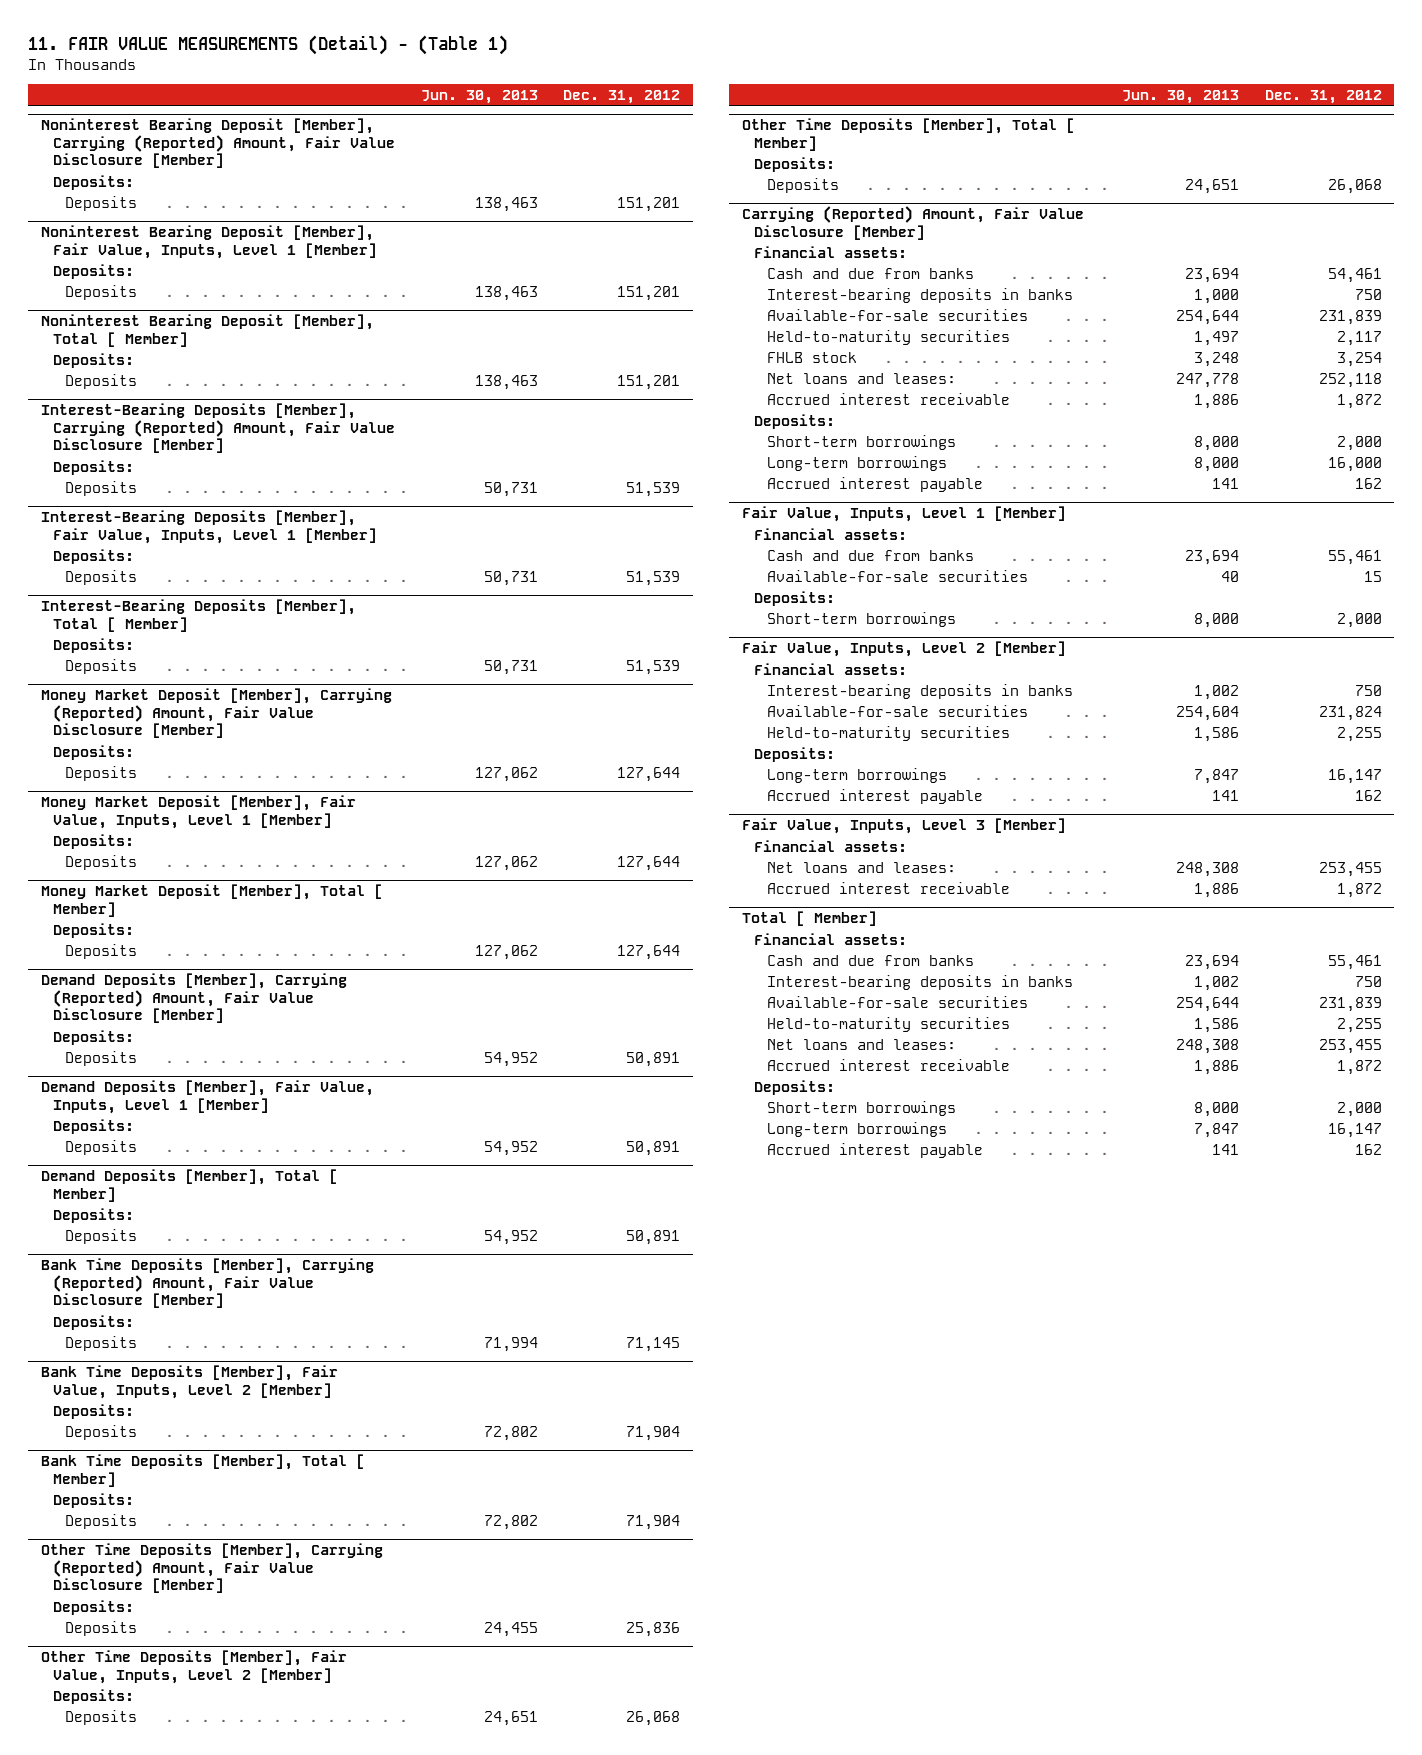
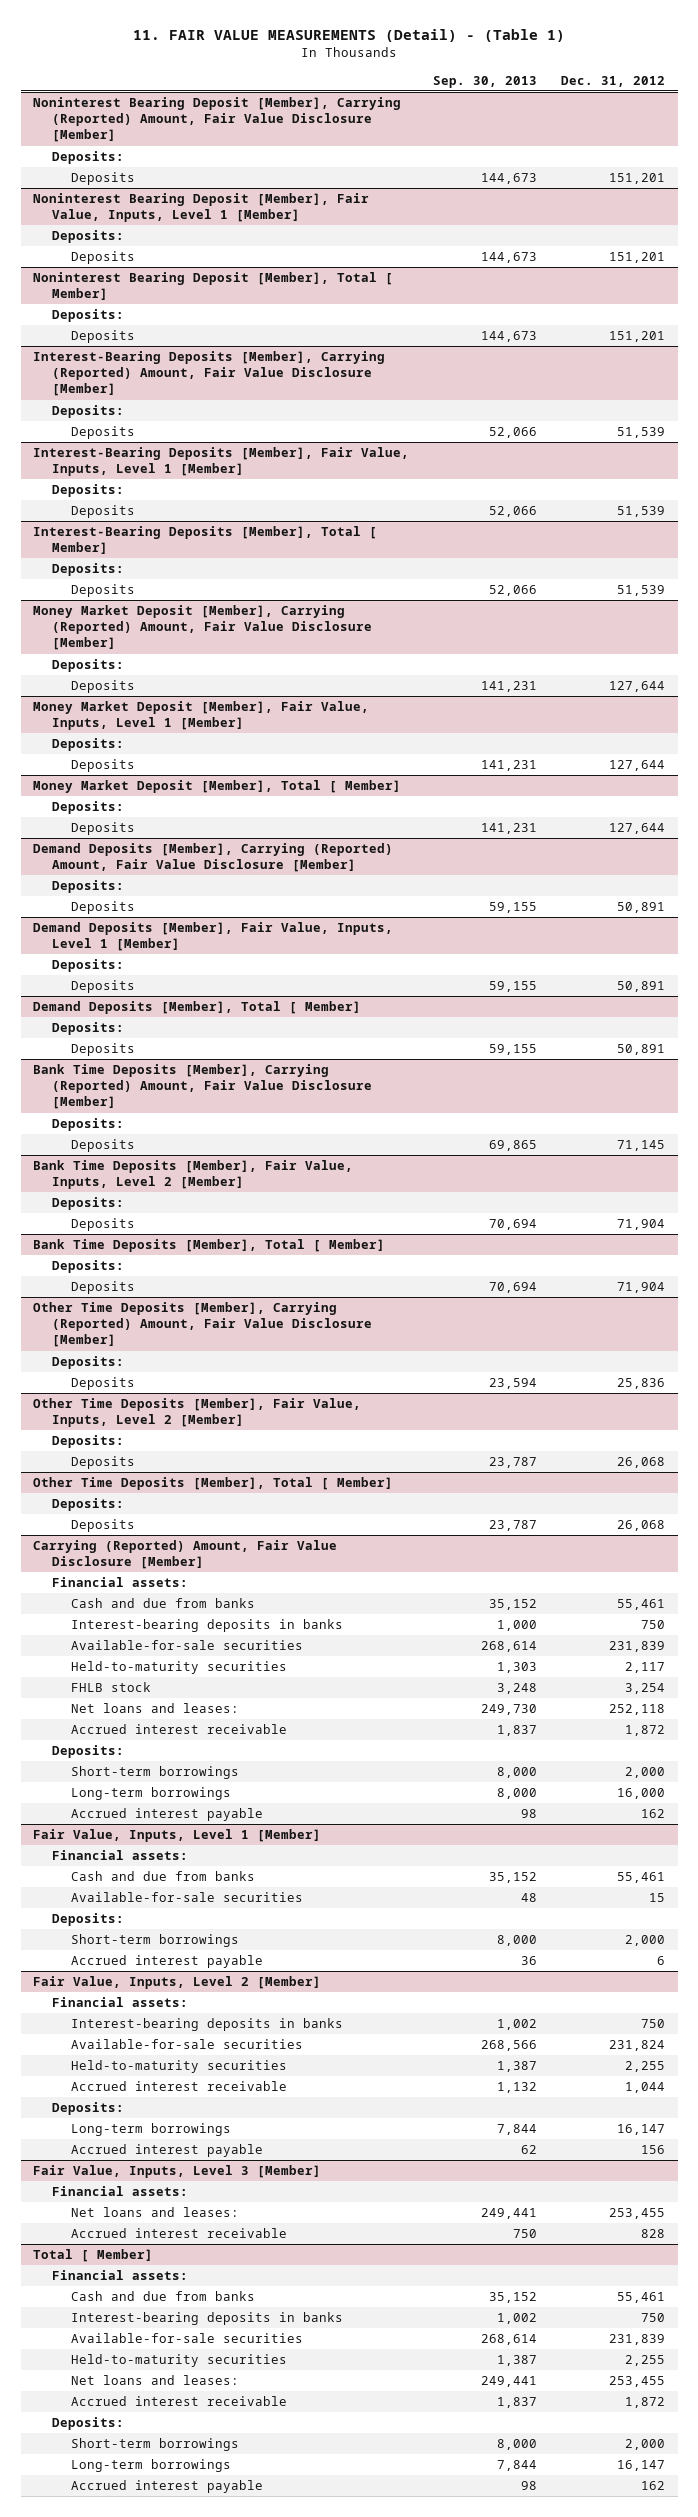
[420,89,538,104] Jun. 30, 2013 -> none
none -> [433,75,538,88] Sep. 30, 2013
[1327,267,1382,283] 54,461 -> [617,1599,666,1611] 55,461
none -> [70,1955,263,1969] Accrued interest payable
none -> [70,2081,287,2092] Accrued interest receivable
[1354,789,1382,801] 162 -> [641,2145,666,2155] 156
[1336,882,1382,898] 1,872 -> [641,2229,666,2239] 828

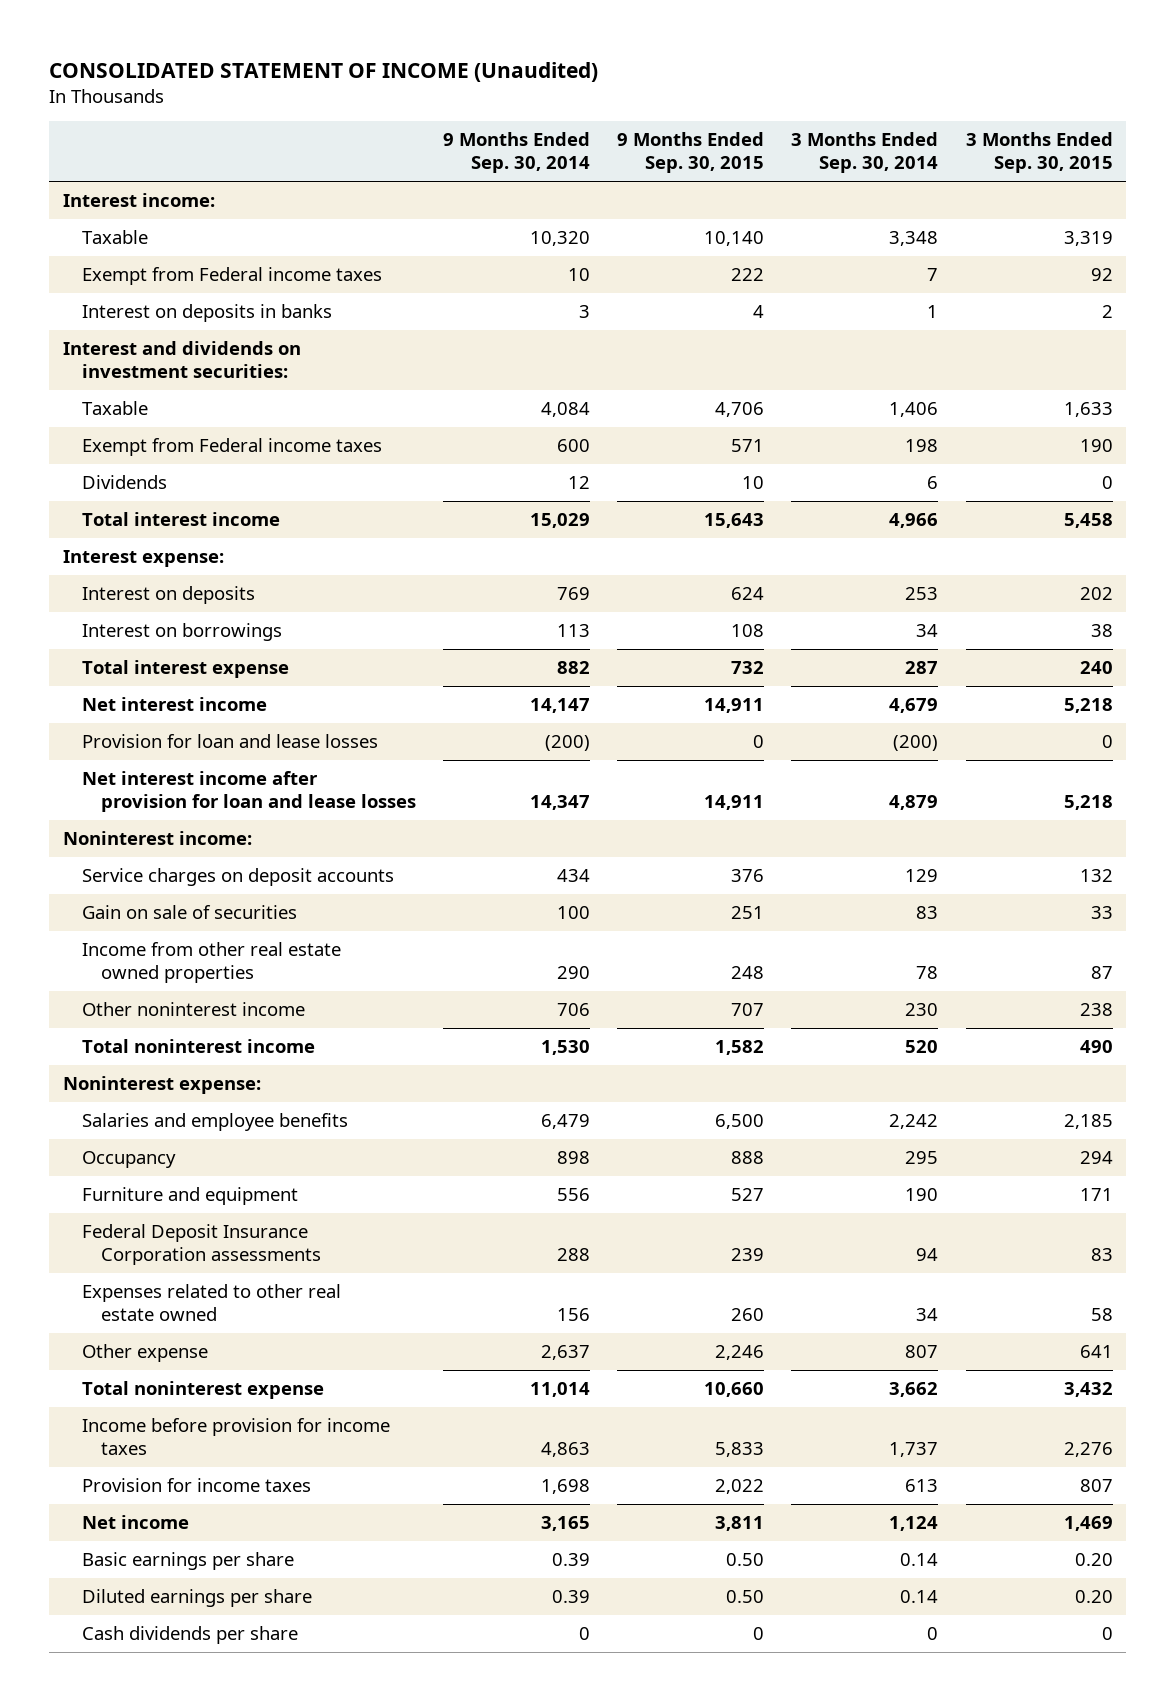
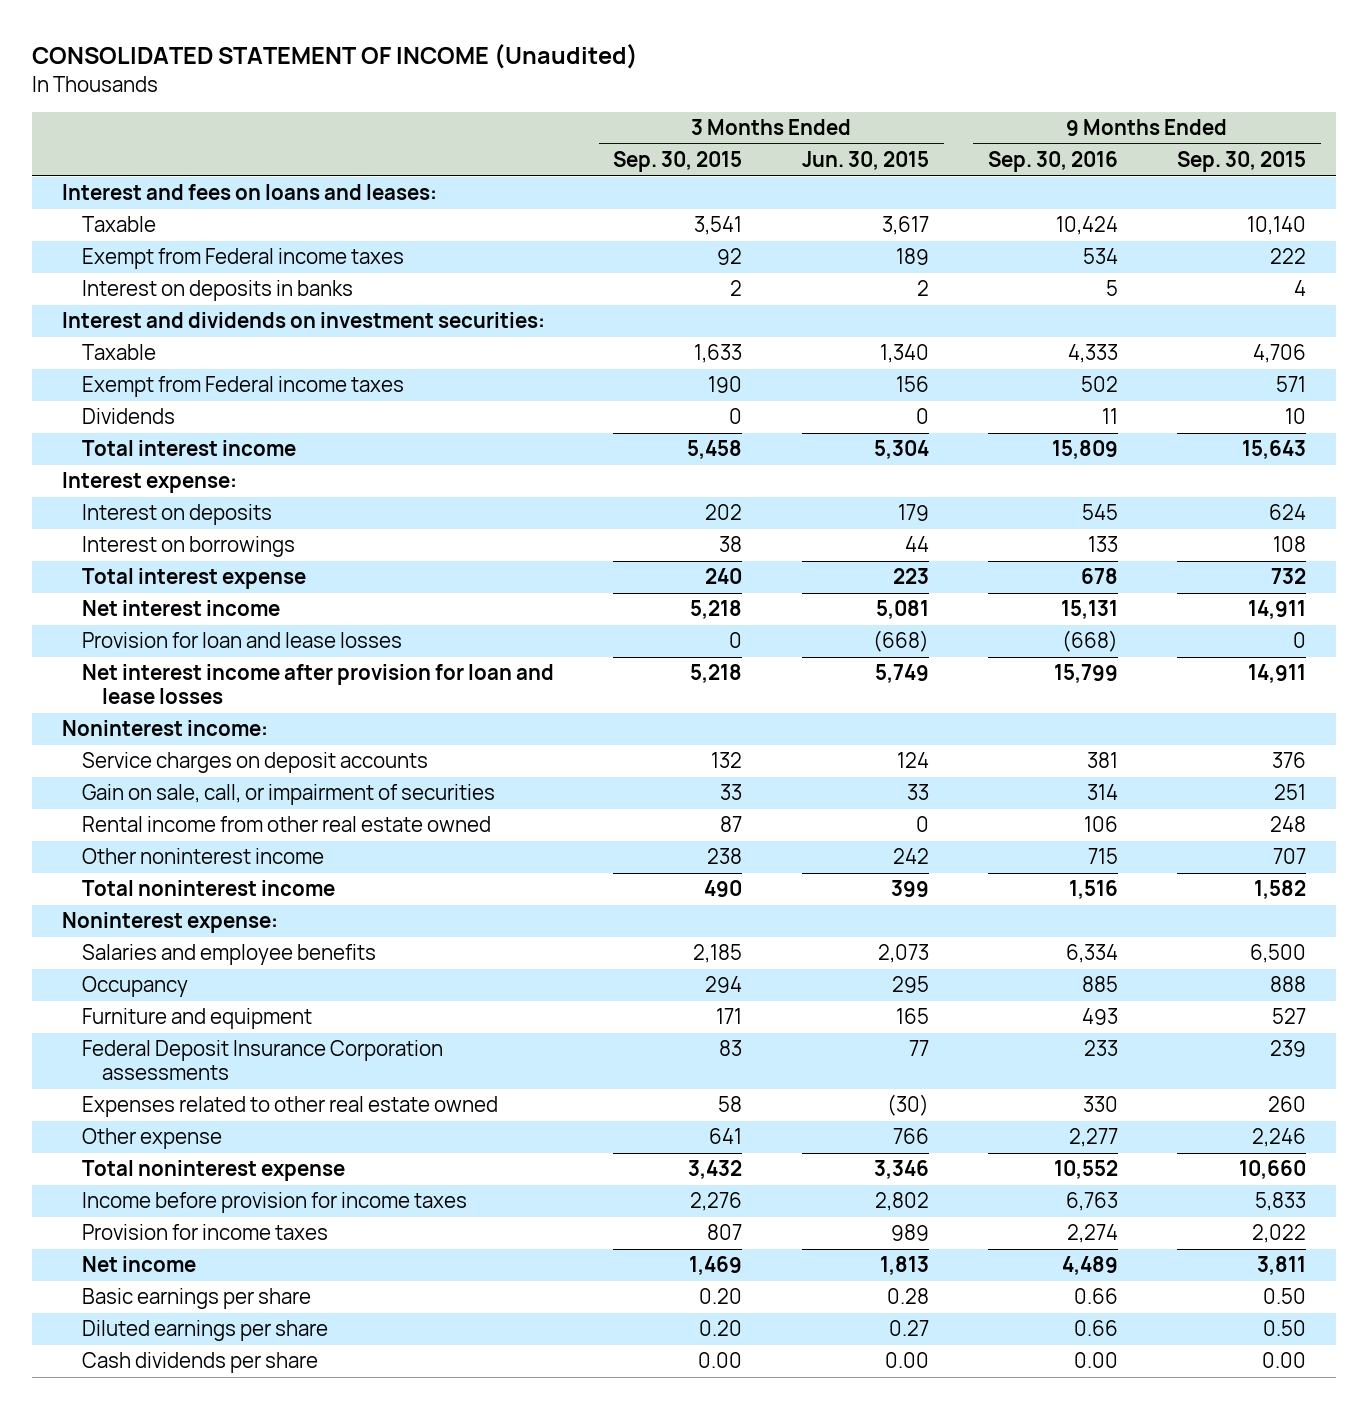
[442,132,590,174] 9 Months Ended Sep. 30, 2014 -> none
[791,132,939,174] 3 Months Ended Sep. 30, 2014 -> none
none -> [801,151,929,171] Jun. 30, 2015
none -> [988,151,1119,173] Sep. 30, 2016
[62,193,215,208] Interest income: -> none
none -> [62,184,438,201] Interest and fees on loans and leases:
[1063,231,1113,247] 3,319 -> [694,216,743,236] 3,541
[81,905,297,920] Gain on sale of securities -> [81,784,495,806] Gain on sale, call, or impairment of securities
[81,942,341,984] Income from other real estate owned properties -> [81,816,491,833] Rental income from other real estate owned
[753,1627,765,1641] 0 -> [1262,1352,1307,1369] 0.00
[1101,1627,1113,1641] 0 -> [698,1352,743,1369] 0.00

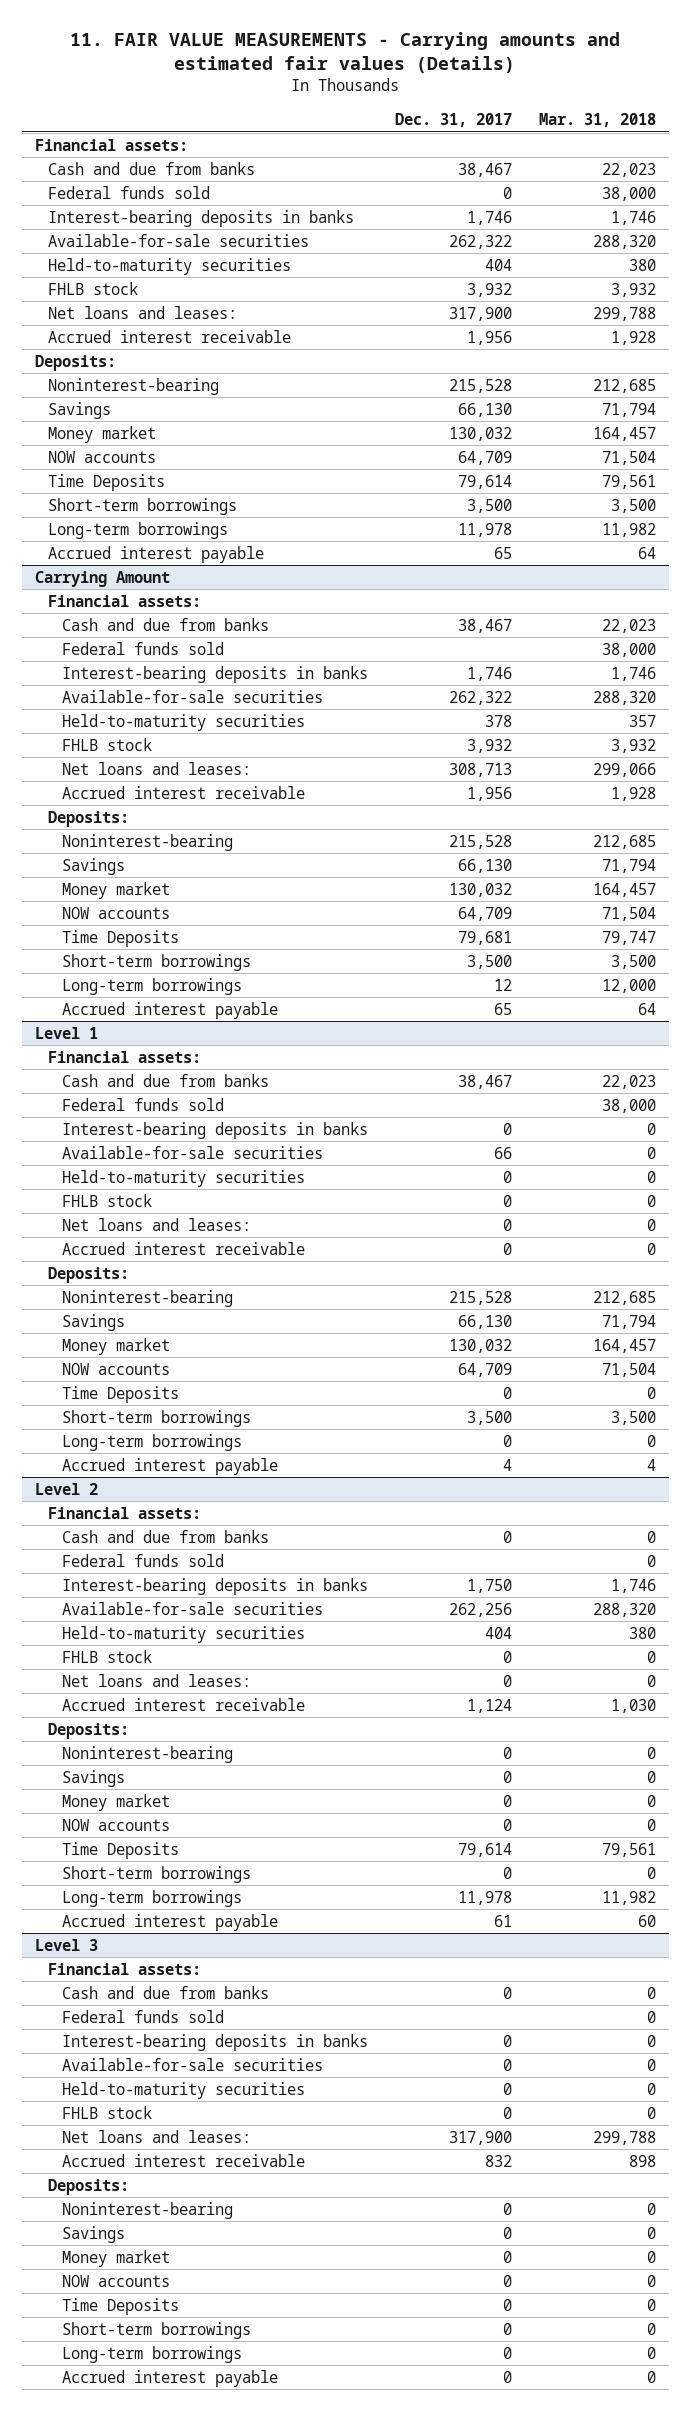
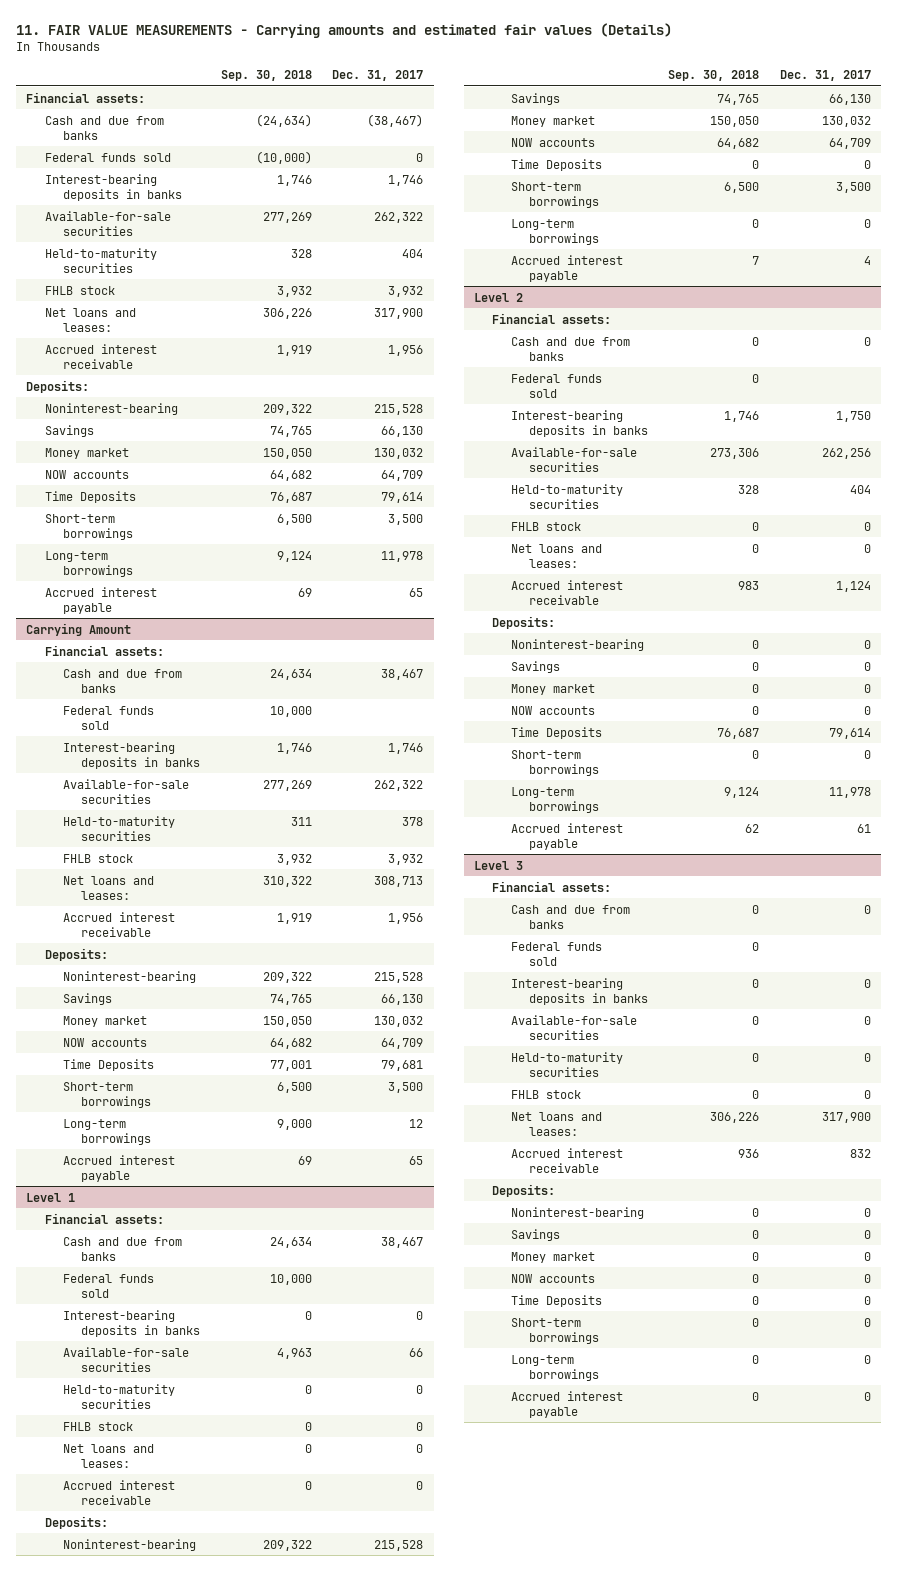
[538,112,656,127] Mar. 31, 2018 -> none
none -> [220,69,312,81] Sep. 30, 2018
[457,162,512,177] 38,467 -> [367,113,424,127] (38,467)

